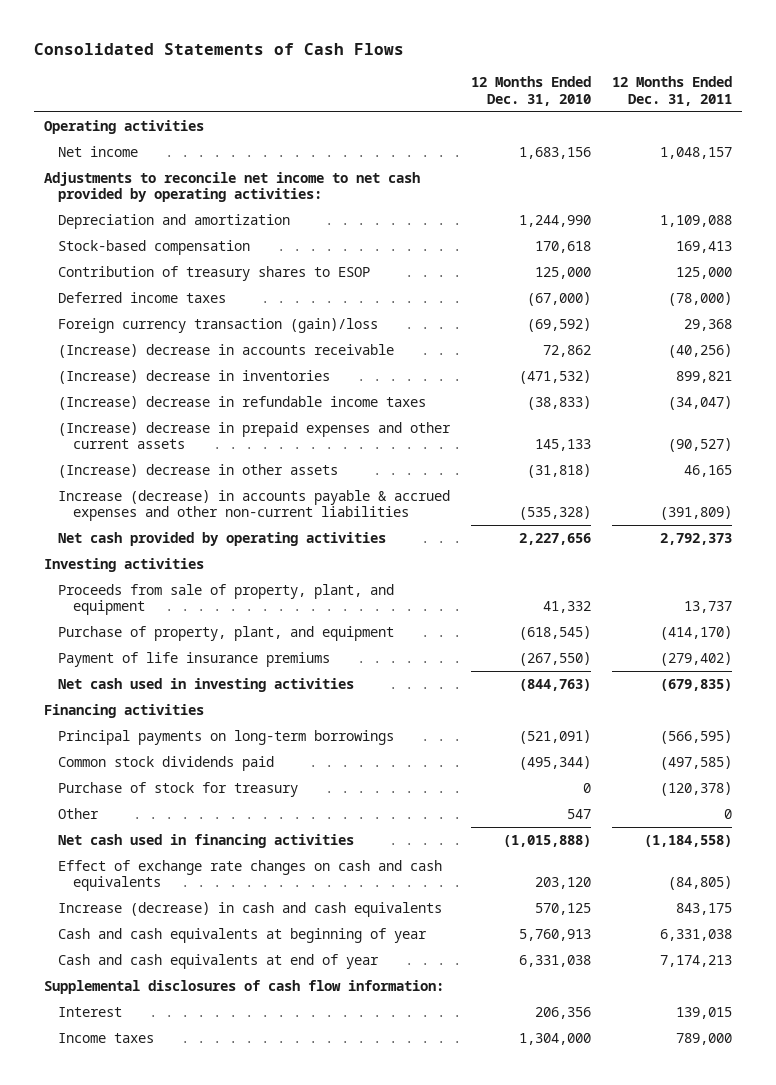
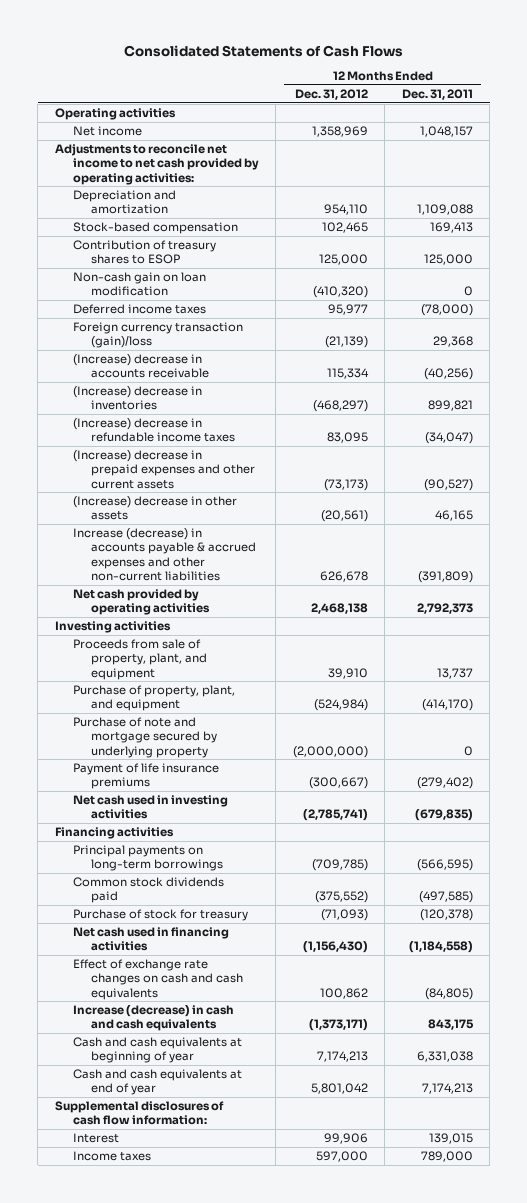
[471,76,592,106] 12 Months Ended Dec. 31, 2010 -> none
none -> [294,89,368,101] Dec. 31, 2012
none -> [72,272,206,297] Non-cash gain on loan modification
none -> [72,717,218,758] Purchase of note and mortgage secured by underlying property
[58,807,100,819] Other -> none

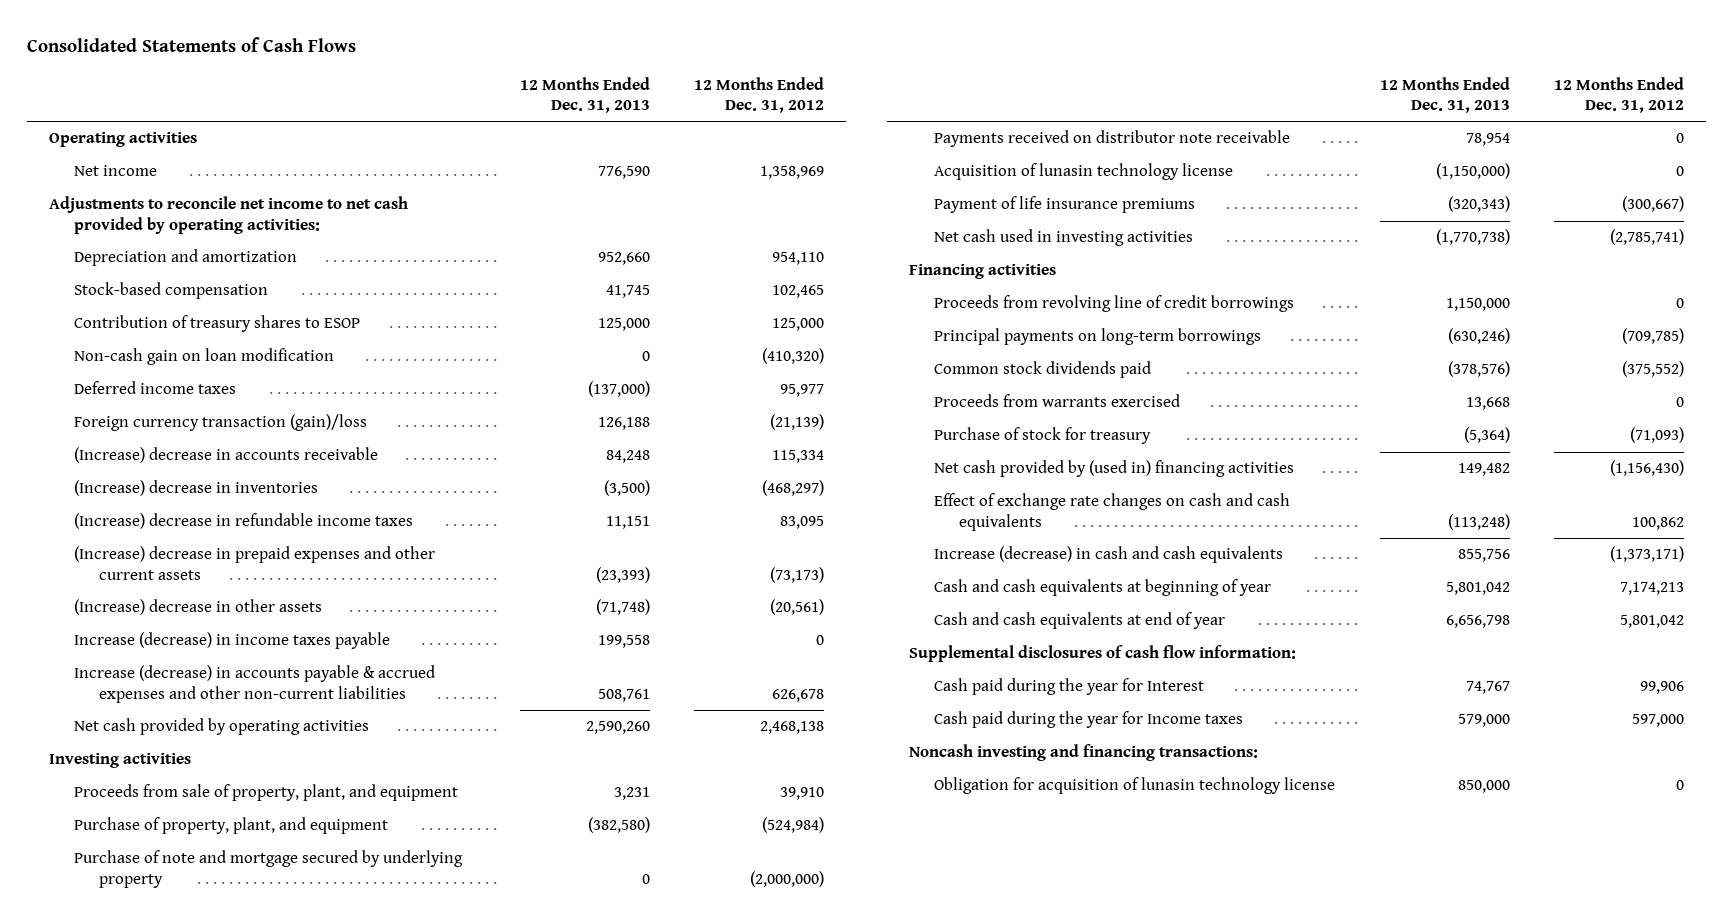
[401,89,473,101] Dec. 31, 2011 -> none
none -> [519,77,650,114] 12 Months Ended Dec. 31, 2013
none -> [74,632,391,650] Increase (decrease) in income taxes payable
none -> [934,130,1291,148] Payments received on distributor note receivable
none -> [934,163,1234,181] Acquisition of lunasin technology license
none -> [934,295,1295,313] Proceeds from revolving line of credit borrowings
none -> [934,394,1181,408] Proceeds from warrants exercised
[72,927,229,952] Net cash used in financing activities -> [934,460,1295,478] Net cash provided by (used in) financing activities
[72,1133,119,1144] Interest -> [934,678,1205,696] Cash paid during the year for Interest
[72,1151,151,1162] Income taxes -> [934,711,1244,729] Cash paid during the year for Income taxes
none -> [909,744,1259,762] Noncash investing and financing transactions:
none -> [934,777,1336,795] Obligation for acquisition of lunasin technology license

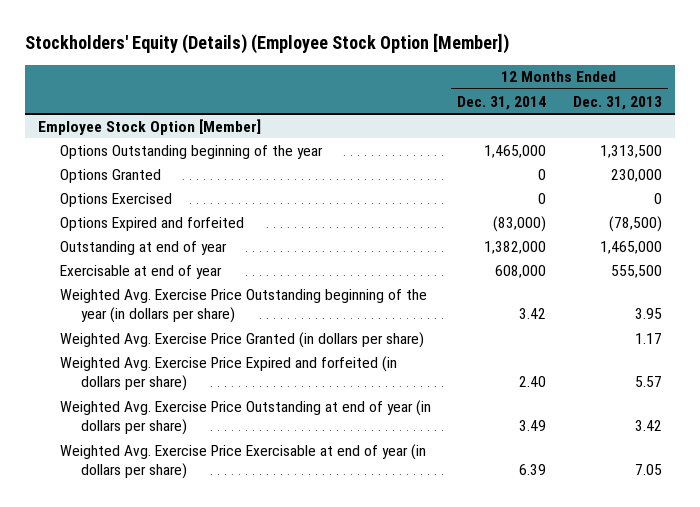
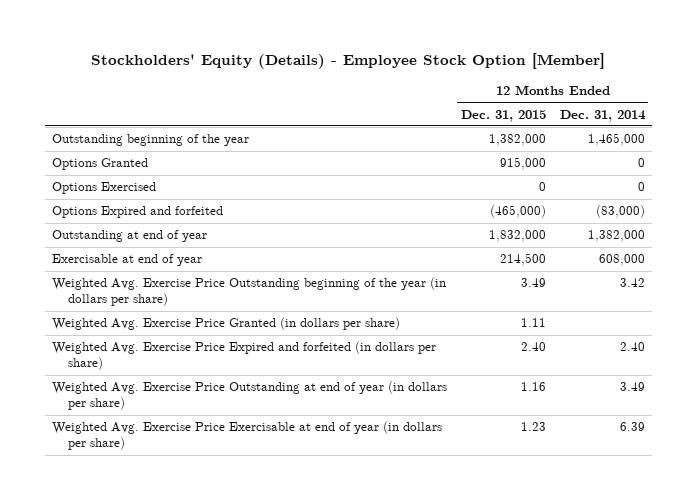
[24,33,509,55] Stockholders' Equity (Details) (Employee Stock Option [Member]) -> [91,53,606,70] Stockholders' Equity (Details) - Employee Stock Option [Member]
[572,95,662,110] Dec. 31, 2013 -> none
none -> [460,109,546,122] Dec. 31, 2015
[37,118,261,135] Employee Stock Option [Member] -> none
[59,144,323,159] Options Outstanding beginning of the year -> [51,134,249,147] Outstanding beginning of the year

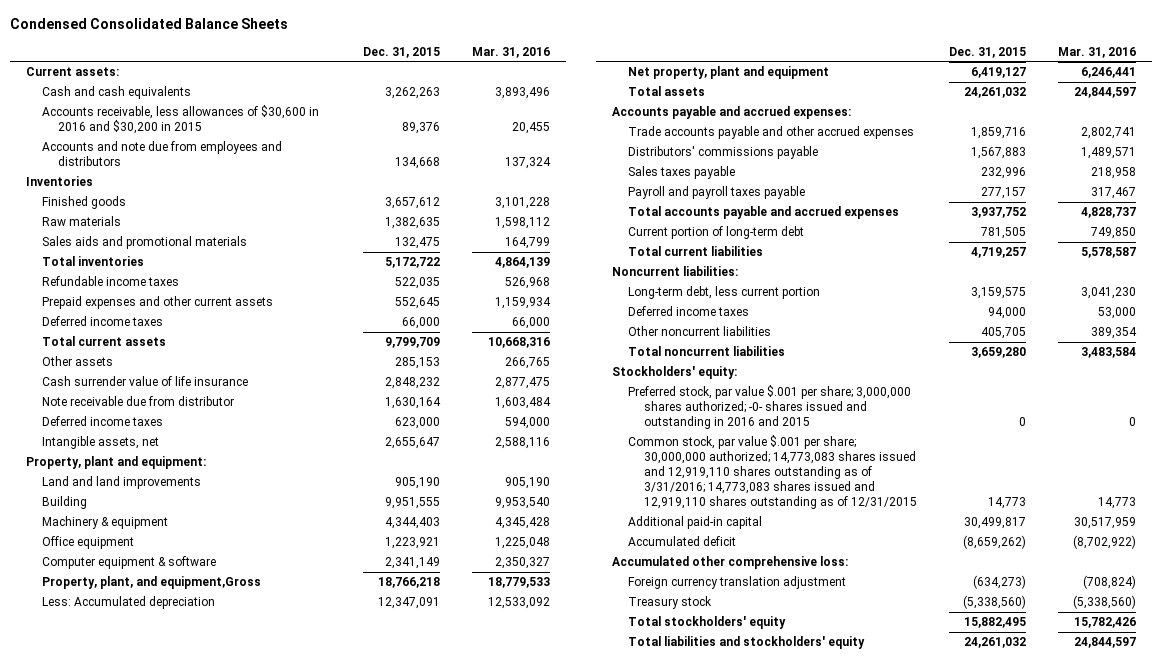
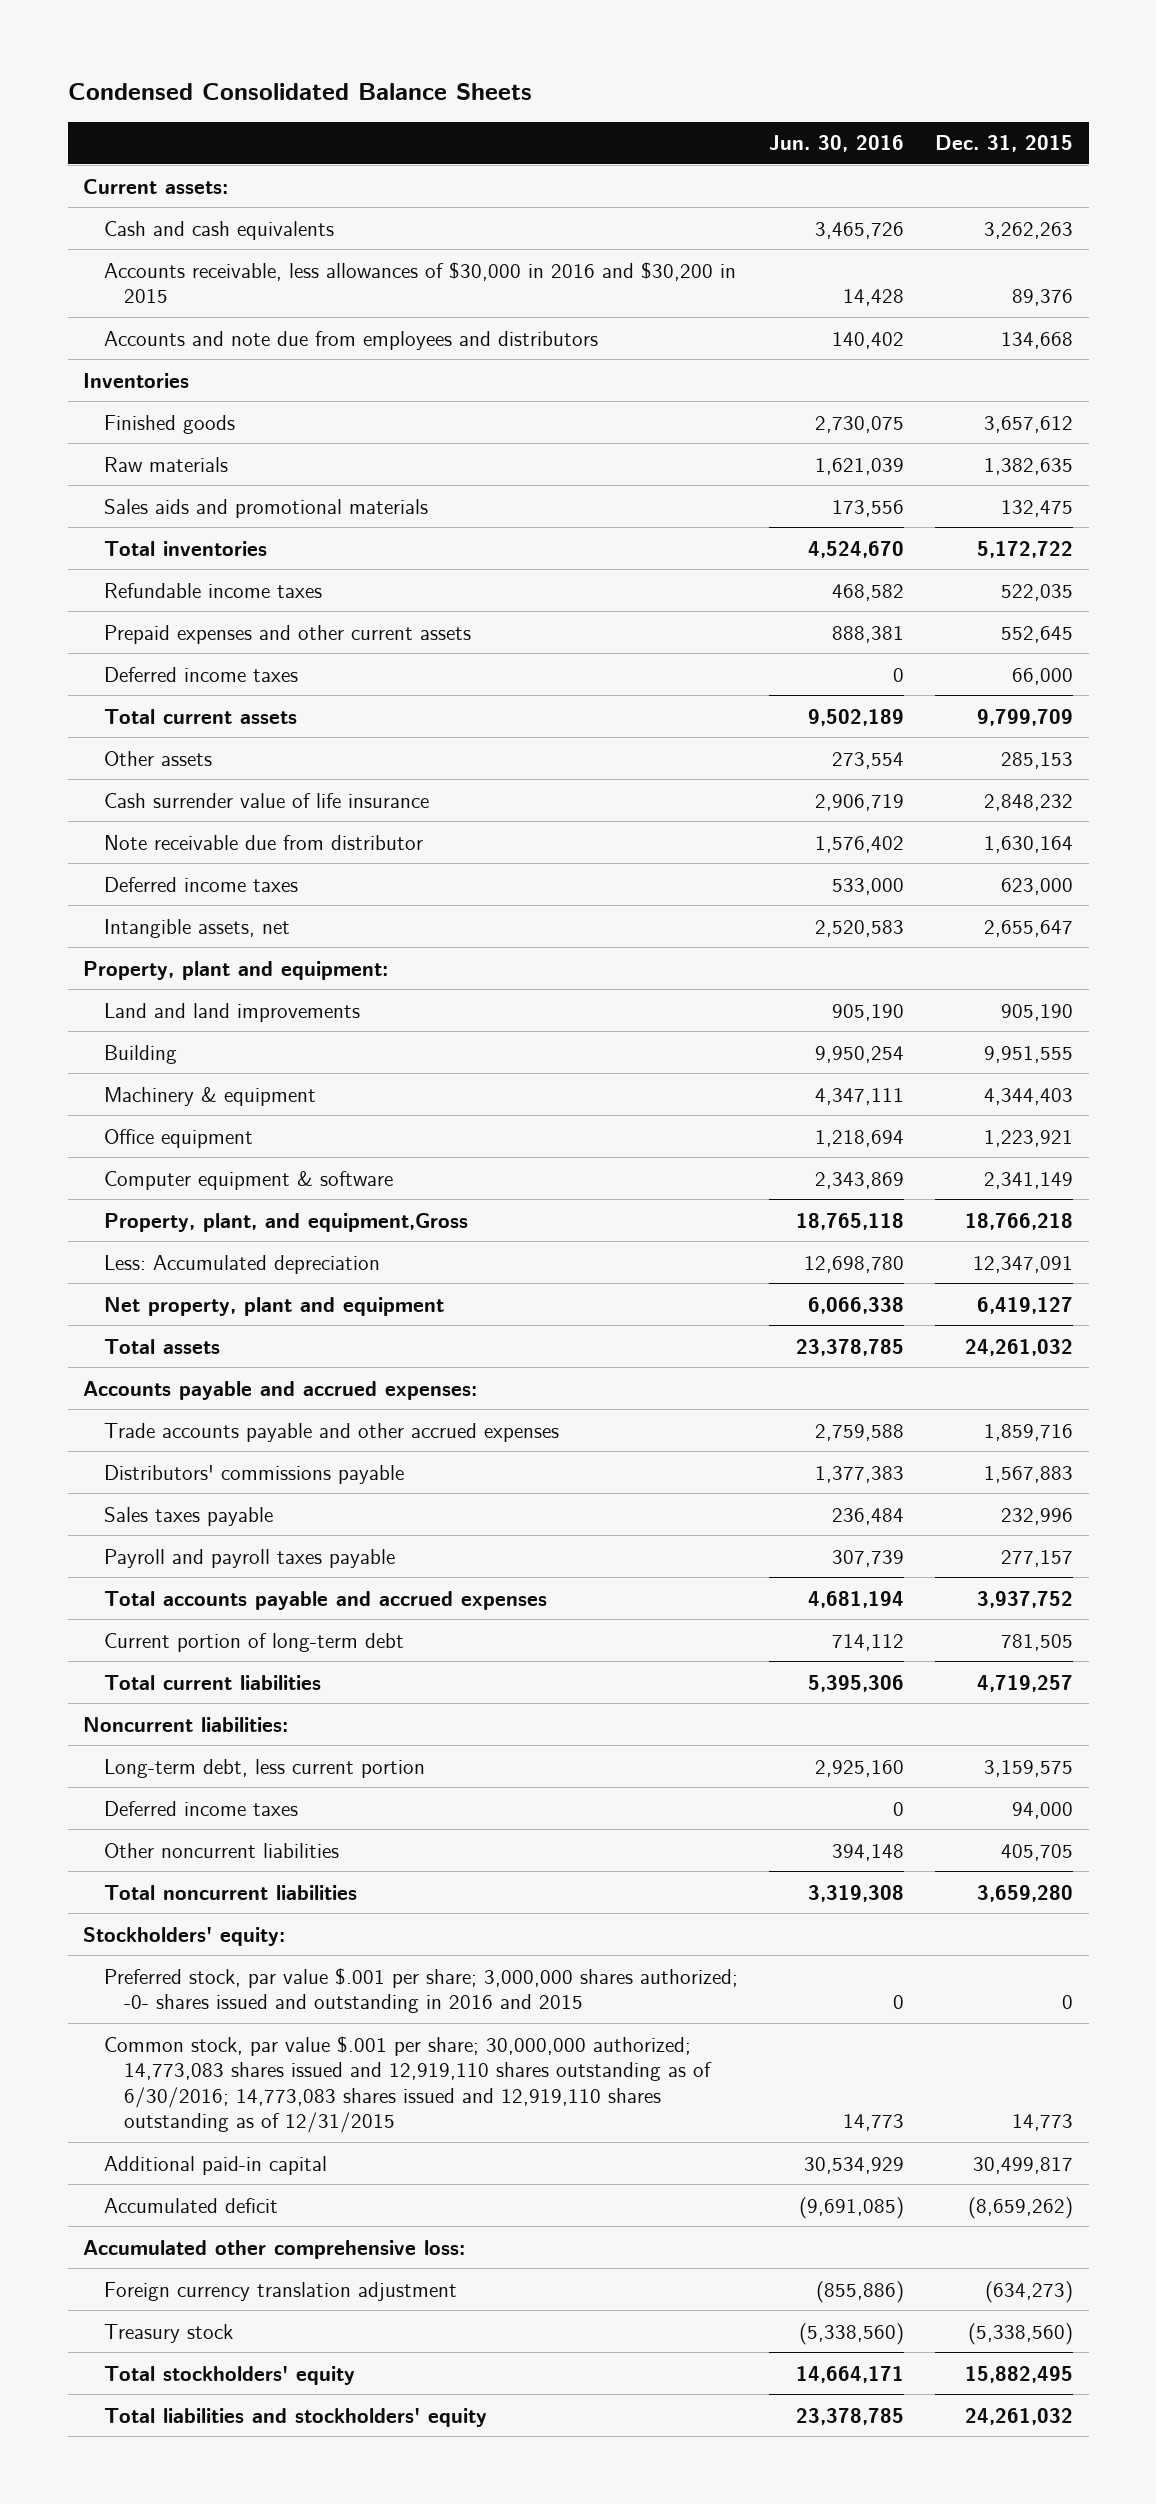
[471,46,550,58] Mar. 31, 2016 -> none
none -> [768,135,904,153] Jun. 30, 2016
[42,105,320,135] Accounts receivable, less allowances of $30,600 in 2016 and $30,200 in 2015 -> [103,261,736,304] Accounts receivable, less allowances of $30,000 in 2016 and $30,200 in 2015
[628,435,918,510] Common stock, par value $.001 per share; 30,000,000 authorized; 14,773,083 shares issued and 12,919,110 shares outstanding as of 3/31/2016; 14,773,083 shares issued and 12,919,110 shares outstanding as of 12/31/2015 -> [103,2035,713,2134] Common stock, par value $.001 per share; 30,000,000 authorized; 14,773,083 shares issued and 12,919,110 shares outstanding as of 6/30/2016; 14,773,083 shares issued and 12,919,110 shares outstanding as of 12/31/2015

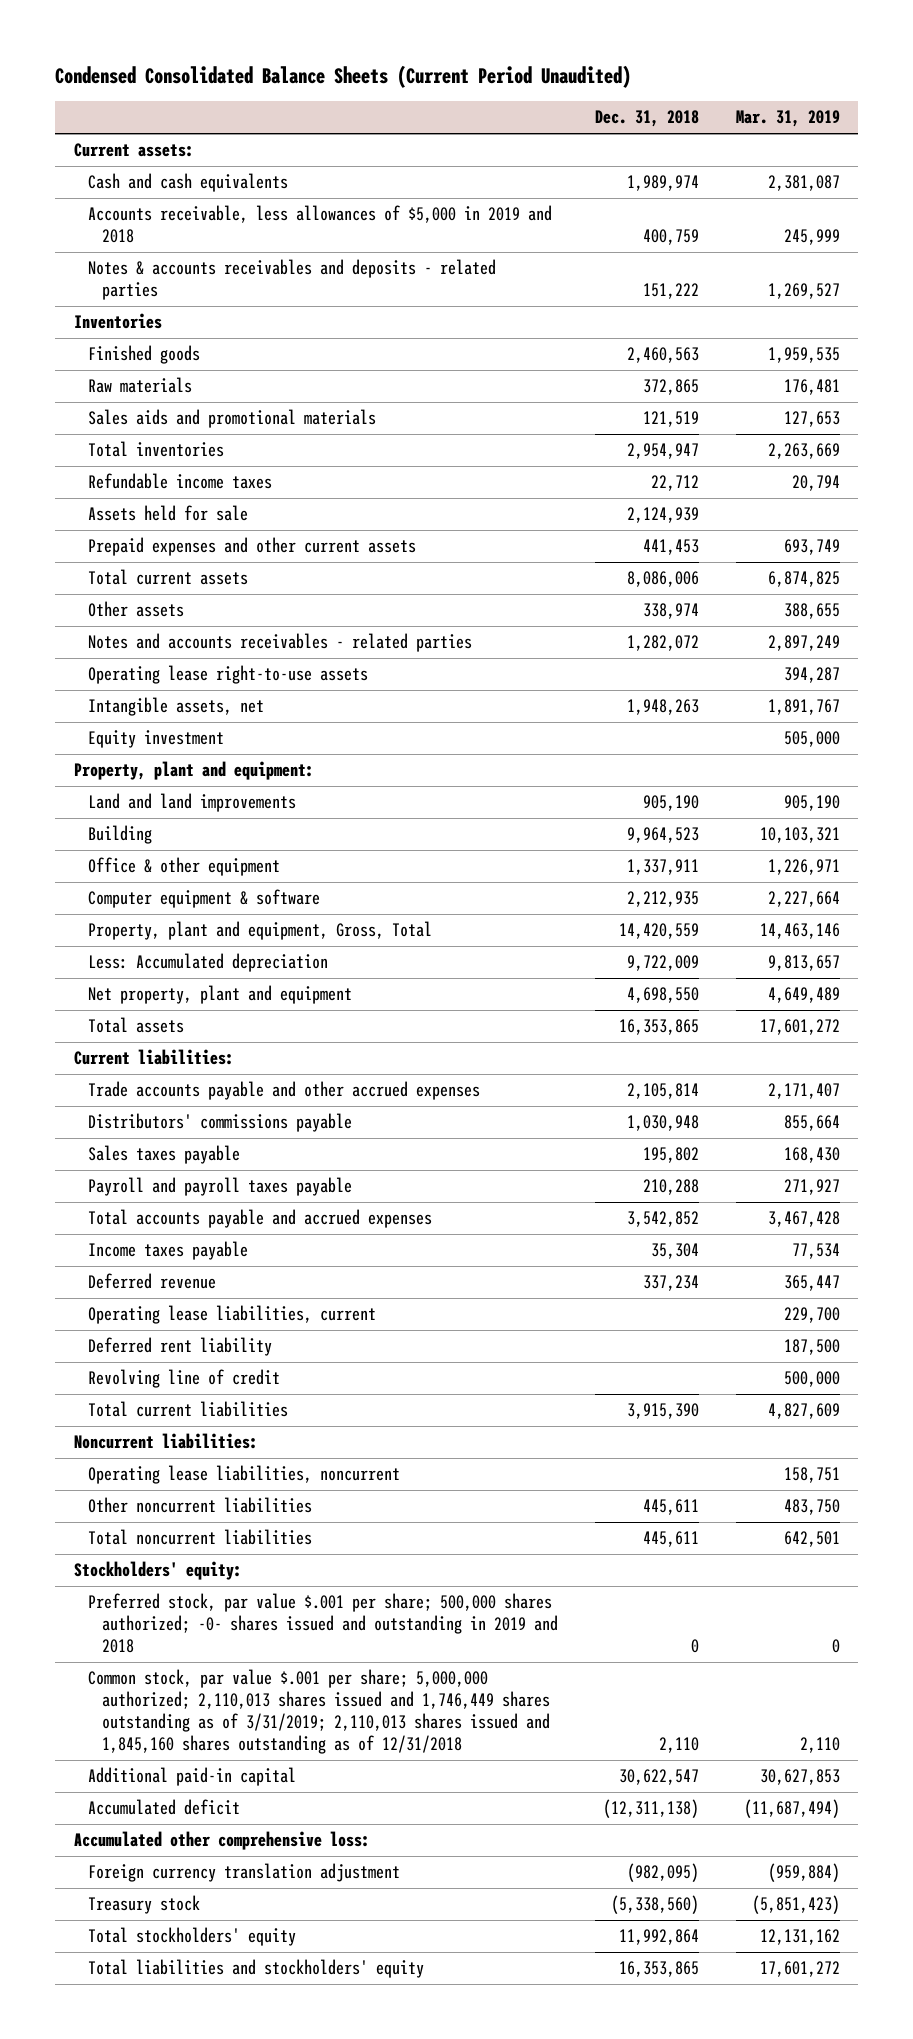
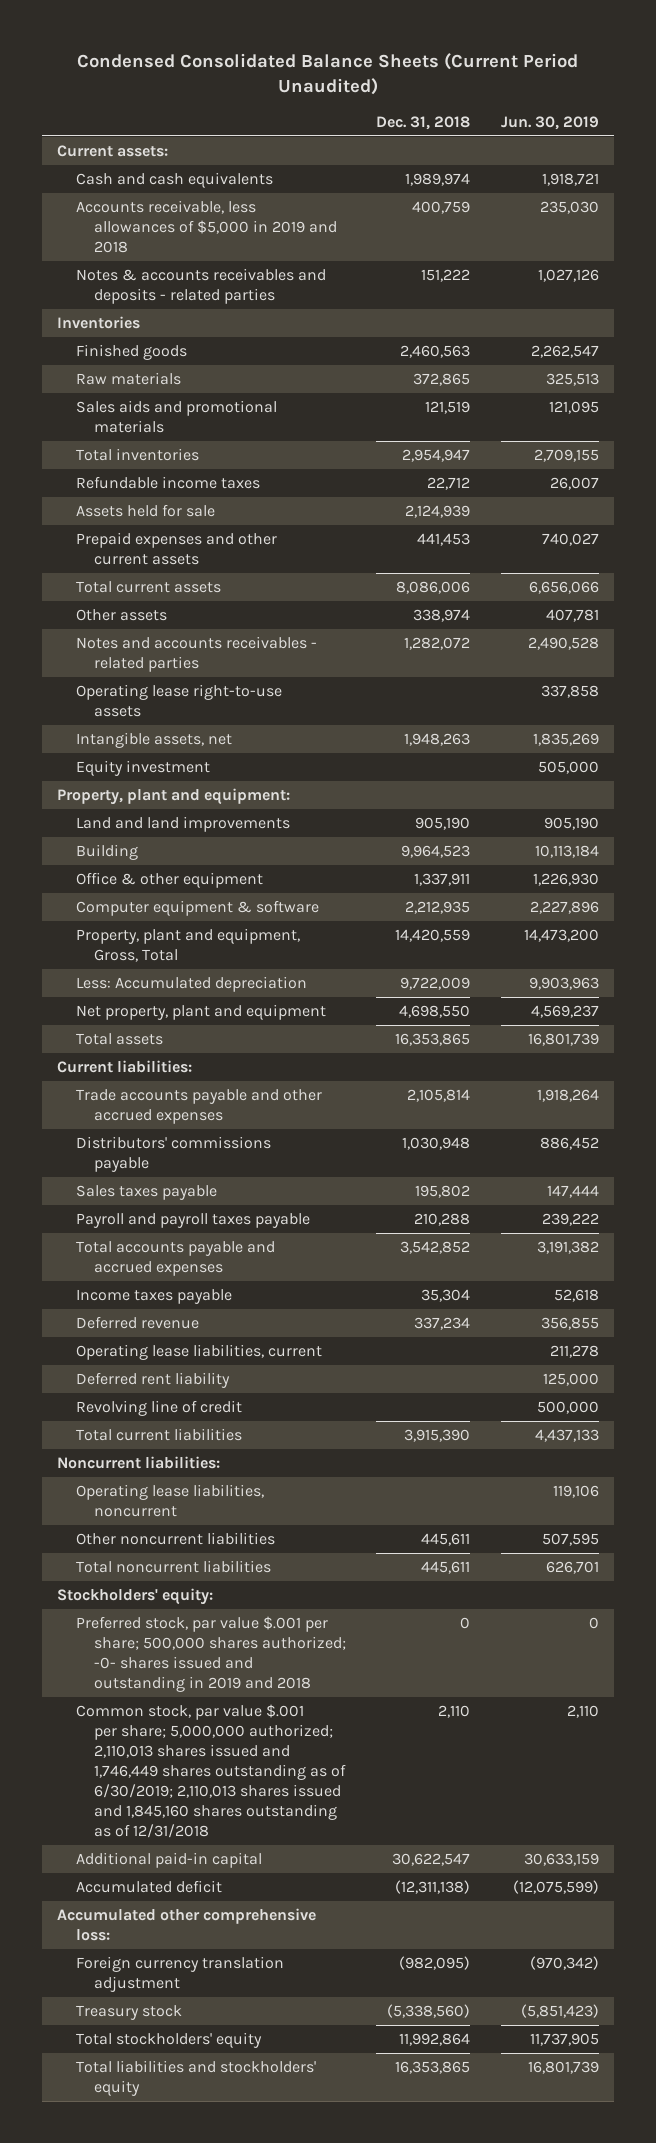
[735,110,840,128] Mar. 31, 2019 -> none
none -> [500,115,599,130] Jun. 30, 2019
[87,1669,551,1755] Common stock, par value $.001 per share; 5,000,000 authorized; 2,110,013 shares issued and 1,746,449 shares outstanding as of 3/31/2019; 2,110,013 shares issued and 1,845,160 shares outstanding as of 12/31/2018 -> [75,1703,347,1838] Common stock, par value $.001 per share; 5,000,000 authorized; 2,110,013 shares issued and 1,746,449 shares outstanding as of 6/30/2019; 2,110,013 shares issued and 1,845,160 shares outstanding as of 12/31/2018

